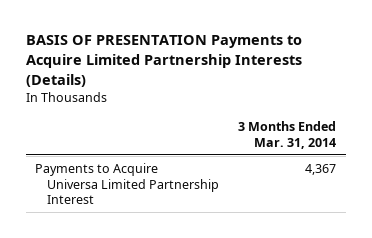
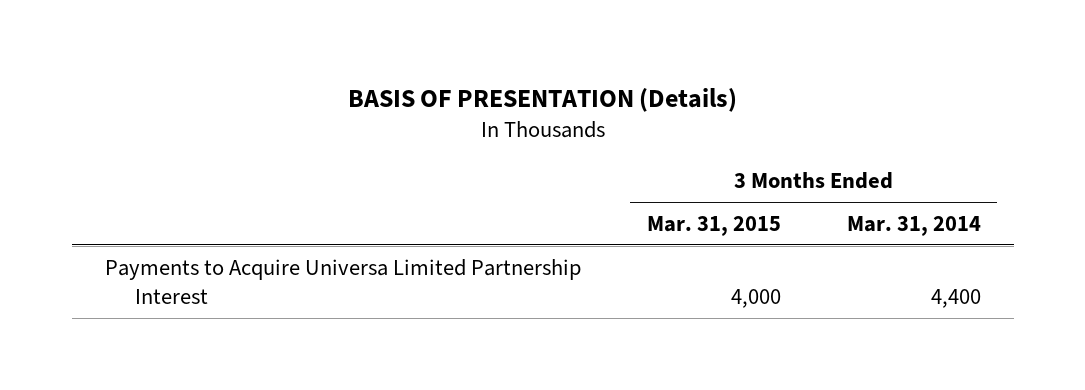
[25,35,302,87] BASIS OF PRESENTATION Payments to Acquire Limited Partnership Interests (Details) -> [347,87,737,112] BASIS OF PRESENTATION (Details)
none -> [646,216,781,237] Mar. 31, 2015
[305,163,337,175] 4,367 -> [930,289,981,309] 4,400

